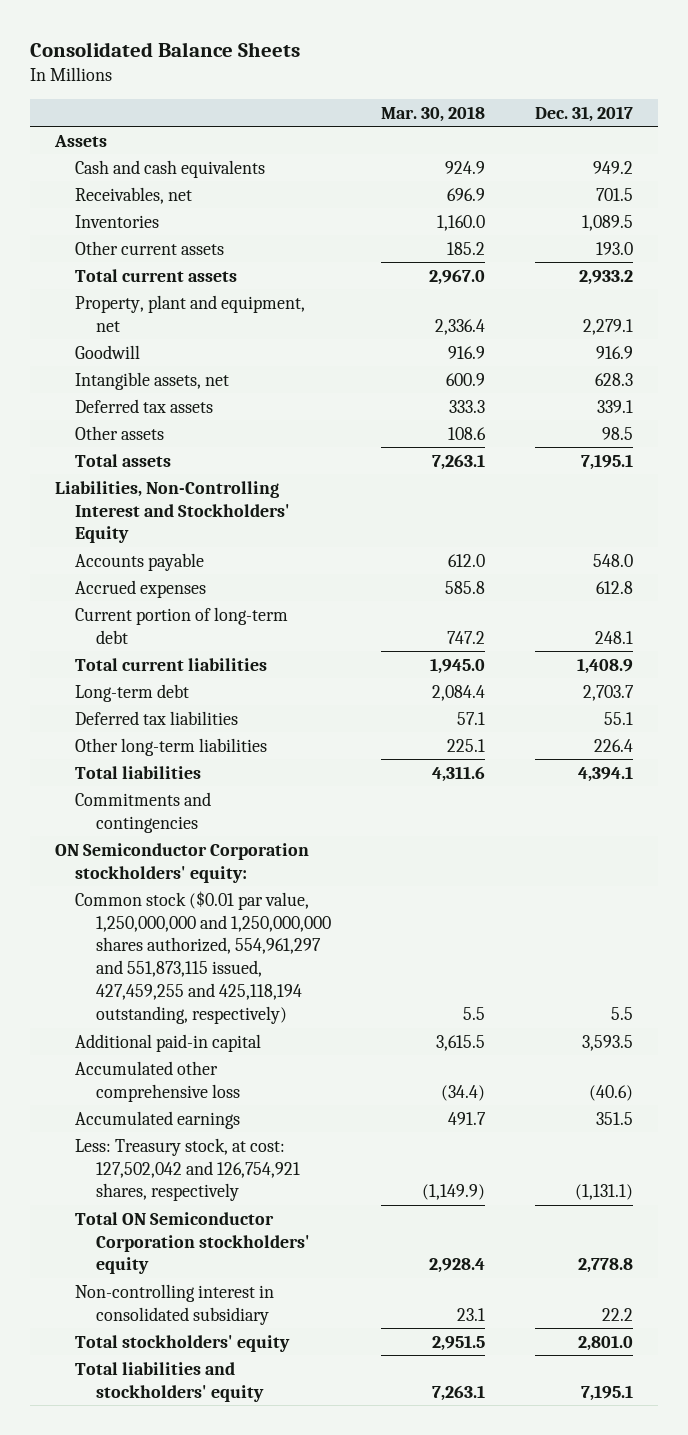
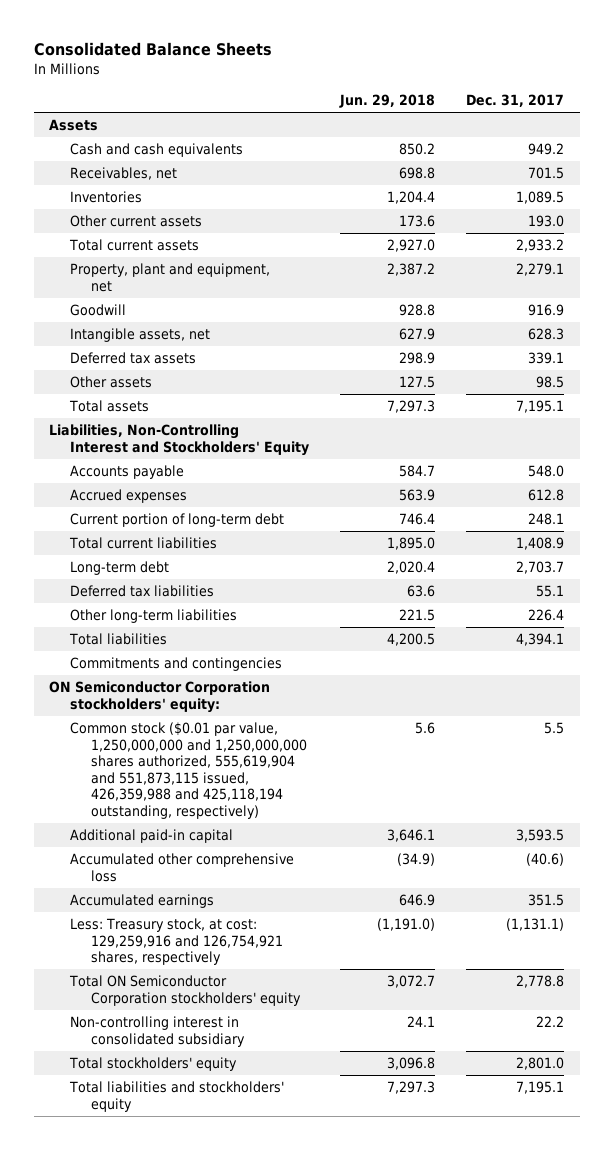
[380,105,485,122] Mar. 30, 2018 -> none
none -> [339,94,436,109] Jun. 29, 2018
[75,890,331,1025] Common stock ($0.01 par value, 1,250,000,000 and 1,250,000,000 shares authorized, 554,961,297 and 551,873,115 issued, 427,459,255 and 425,118,194 outstanding, respectively) -> [69,722,307,819] Common stock ($0.01 par value, 1,250,000,000 and 1,250,000,000 shares authorized, 555,619,904 and 551,873,115 issued, 426,359,988 and 425,118,194 outstanding, respectively)
[75,1137,300,1202] Less: Treasury stock, at cost: 127,502,042 and 126,754,921 shares, respectively -> [69,918,283,966] Less: Treasury stock, at cost: 129,259,916 and 126,754,921 shares, respectively

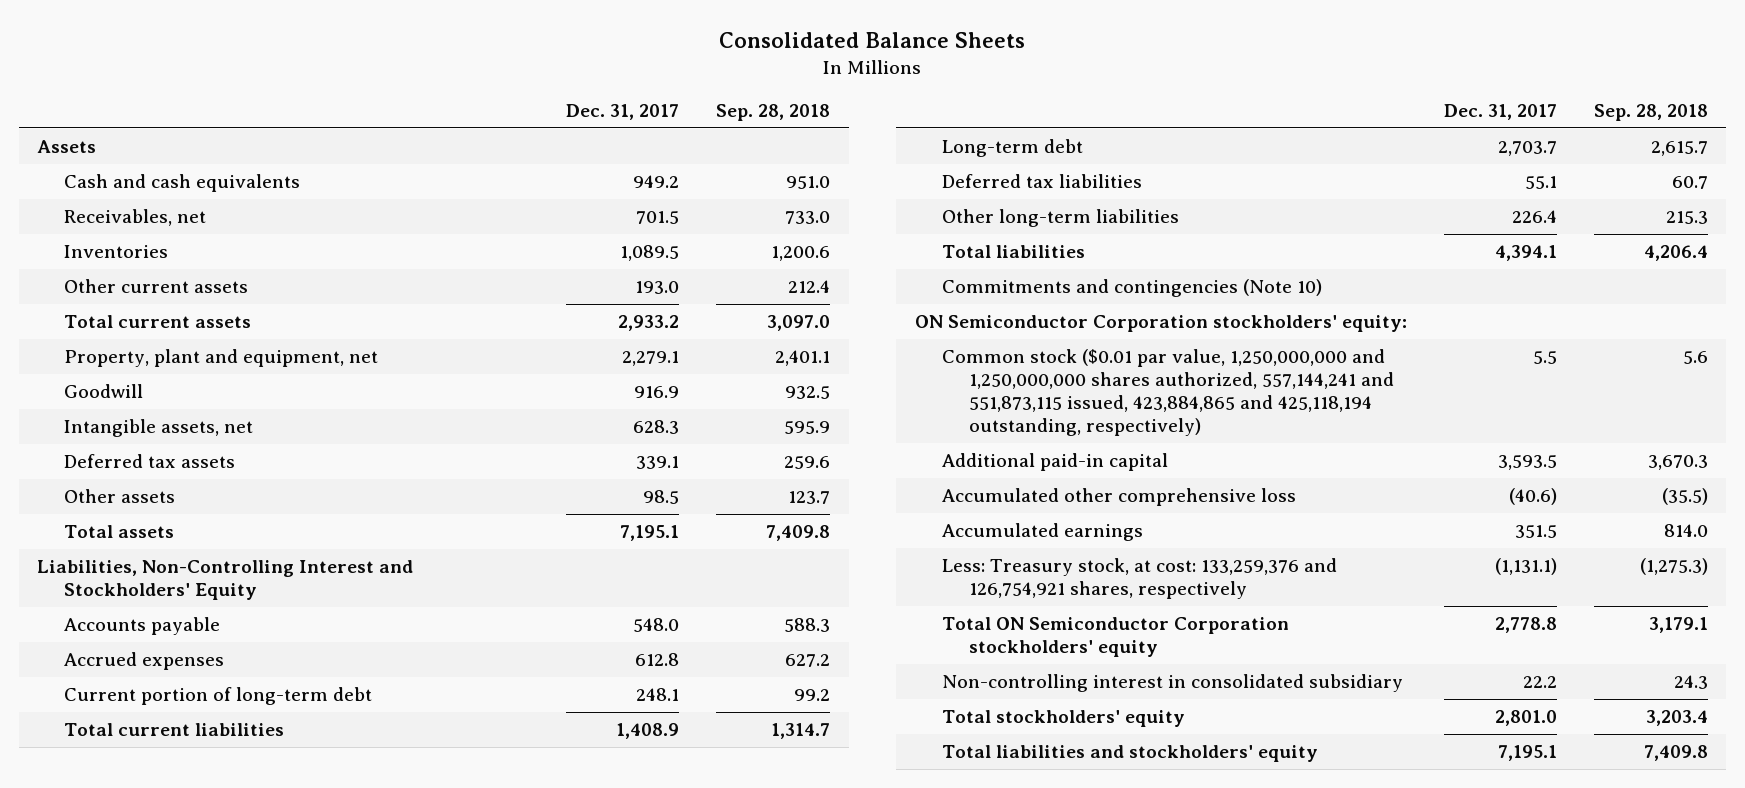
[339,94,436,109] Jun. 29, 2018 -> none
none -> [716,103,831,121] Sep. 28, 2018
[69,657,282,672] Commitments and contingencies -> [941,279,1322,298] Commitments and contingencies (Note 10)
[69,722,307,819] Common stock ($0.01 par value, 1,250,000,000 and 1,250,000,000 shares authorized, 555,619,904 and 551,873,115 issued, 426,359,988 and 425,118,194 outstanding, respectively) -> [941,349,1394,437] Common stock ($0.01 par value, 1,250,000,000 and 1,250,000,000 shares authorized, 557,144,241 and 551,873,115 issued, 423,884,865 and 425,118,194 outstanding, respectively)
[69,918,283,966] Less: Treasury stock, at cost: 129,259,916 and 126,754,921 shares, respectively -> [941,558,1337,600] Less: Treasury stock, at cost: 133,259,376 and 126,754,921 shares, respectively

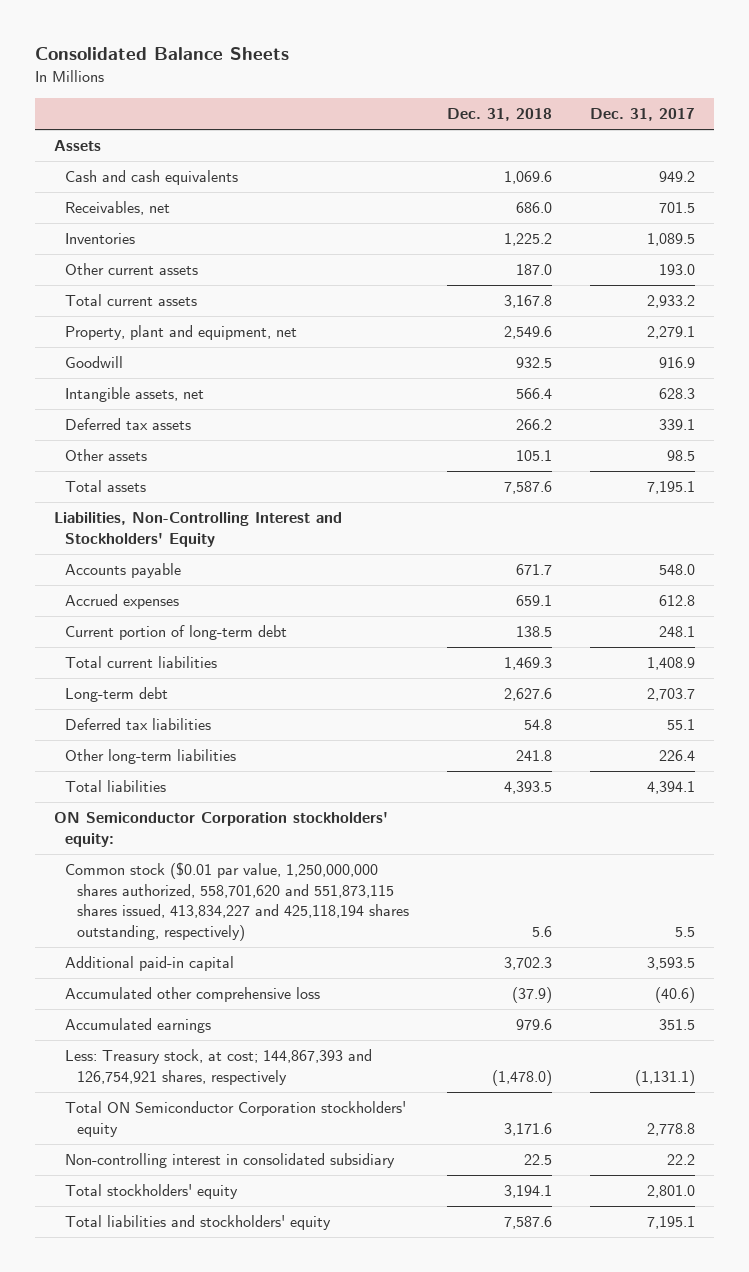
[716,103,831,121] Sep. 28, 2018 -> none
none -> [447,108,553,122] Dec. 31, 2018
[941,279,1322,298] Commitments and contingencies (Note 10) -> none
[941,349,1394,437] Common stock ($0.01 par value, 1,250,000,000 and 1,250,000,000 shares authorized, 557,144,241 and 551,873,115 issued, 423,884,865 and 425,118,194 outstanding, respectively) -> [65,862,410,941] Common stock ($0.01 par value, 1,250,000,000 shares authorized, 558,701,620 and 551,873,115 shares issued, 413,834,227 and 425,118,194 shares outstanding, respectively)
[941,558,1337,600] Less: Treasury stock, at cost: 133,259,376 and 126,754,921 shares, respectively -> [65,1049,373,1085] Less: Treasury stock, at cost; 144,867,393 and 126,754,921 shares, respectively

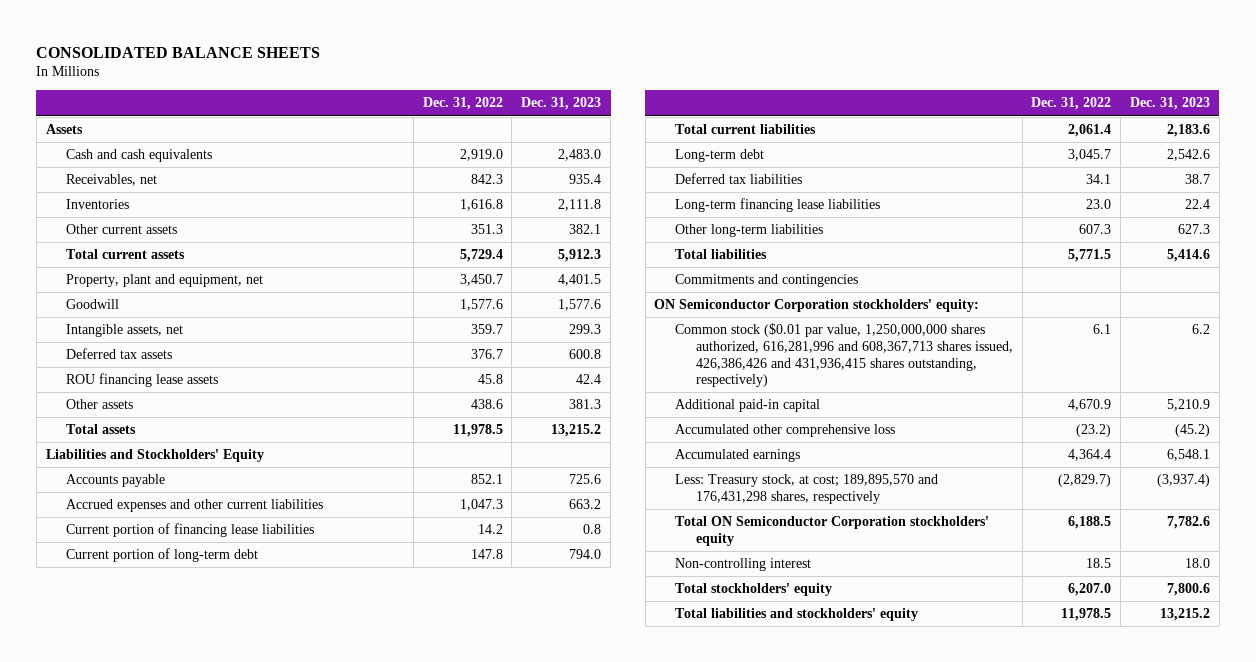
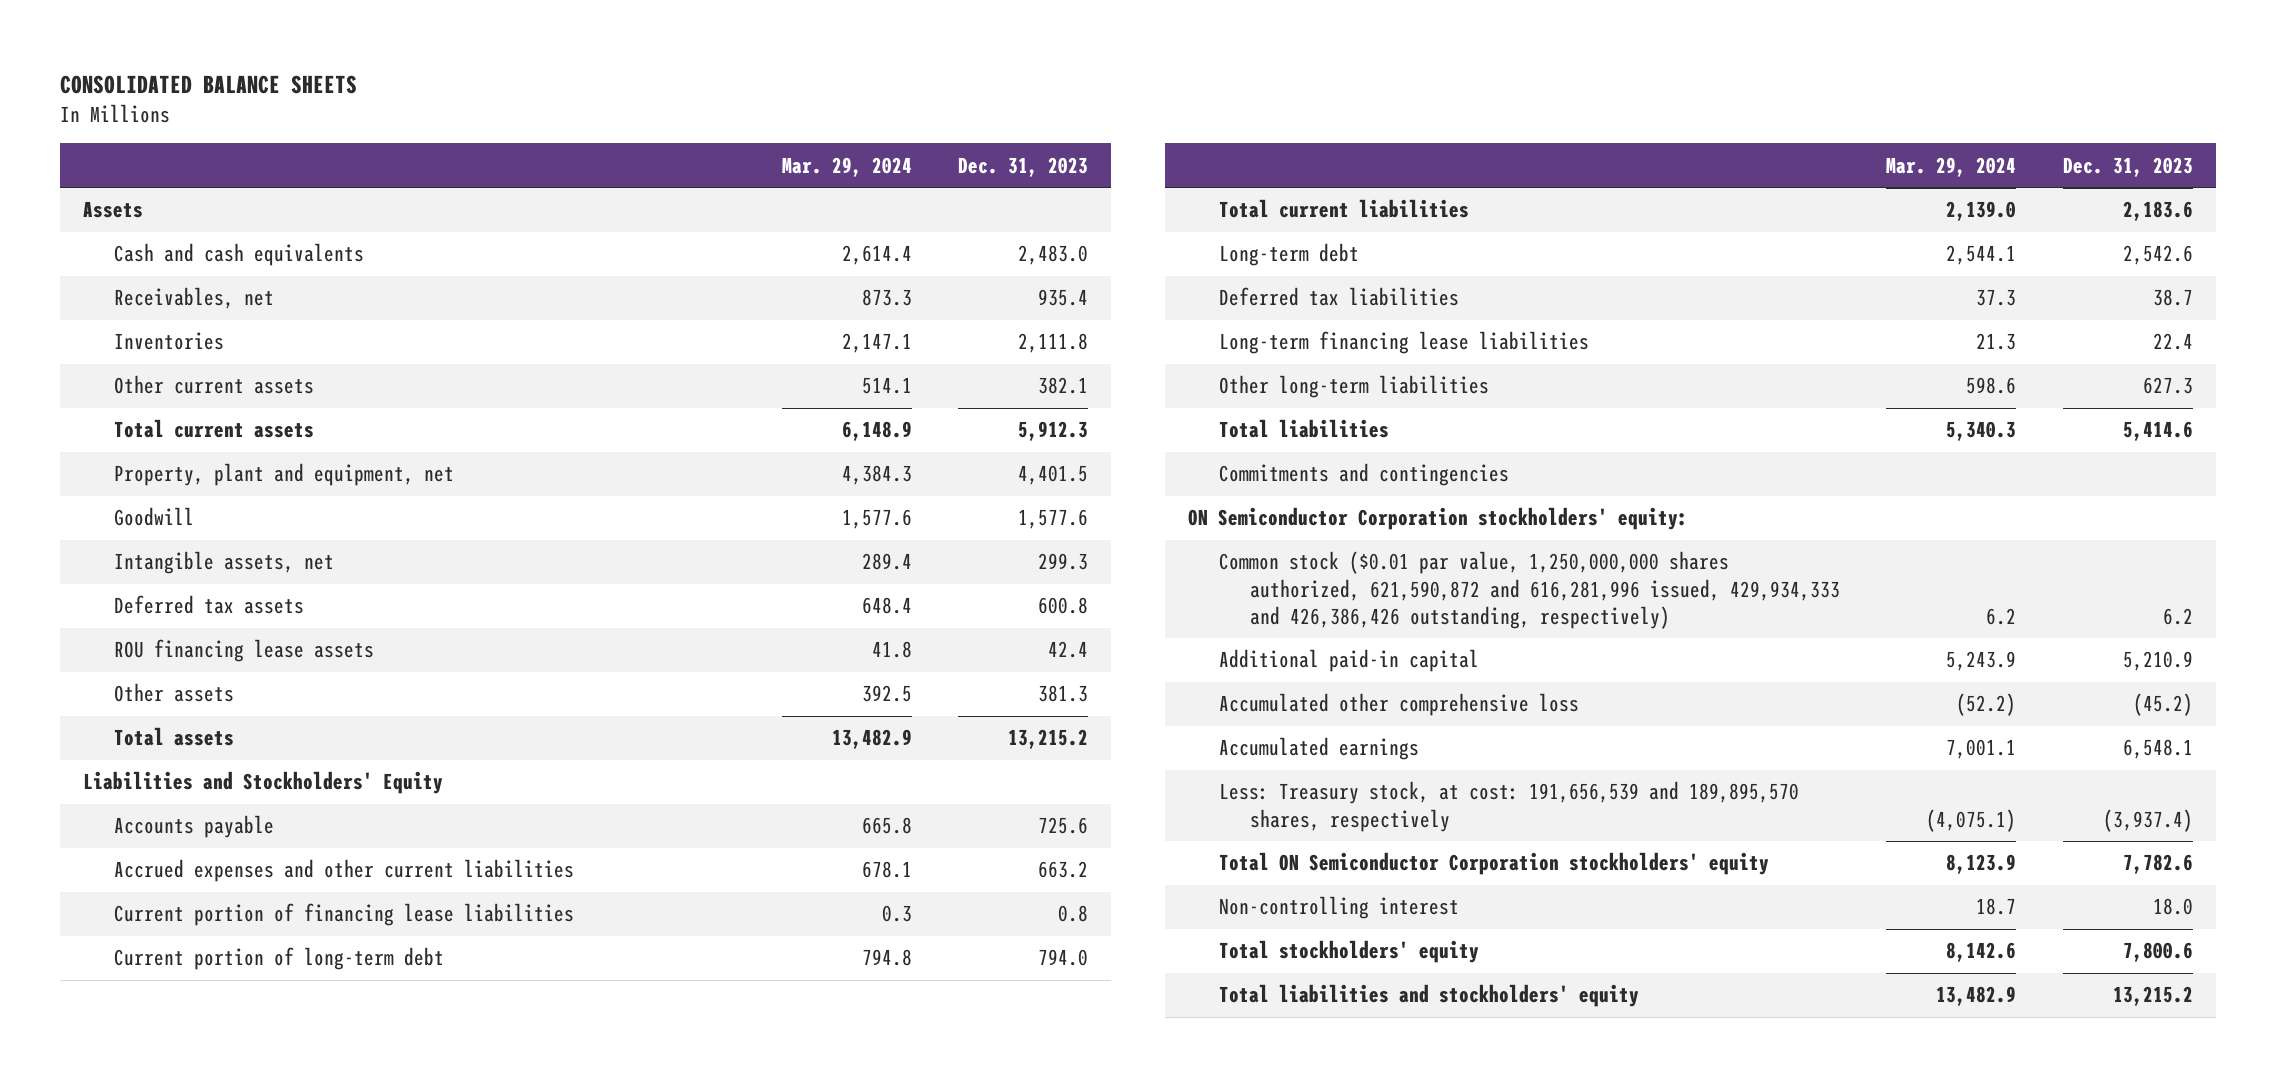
[422,97,503,111] Dec. 31, 2022 -> none
none -> [781,156,912,177] Mar. 29, 2024
[675,323,1013,388] Common stock ($0.01 par value, 1,250,000,000 shares authorized, 616,281,996 and 608,367,713 shares issued, 426,386,426 and 431,936,415 shares outstanding, respectively) -> [1218,551,1840,629] Common stock ($0.01 par value, 1,250,000,000 shares authorized, 621,590,872 and 616,281,996 issued, 429,934,333 and 426,386,426 outstanding, respectively)
[675,474,939,504] Less: Treasury stock, at cost; 189,895,570 and 176,431,298 shares, respectively -> [1218,781,1799,832] Less: Treasury stock, at cost: 191,656,539 and 189,895,570 shares, respectively

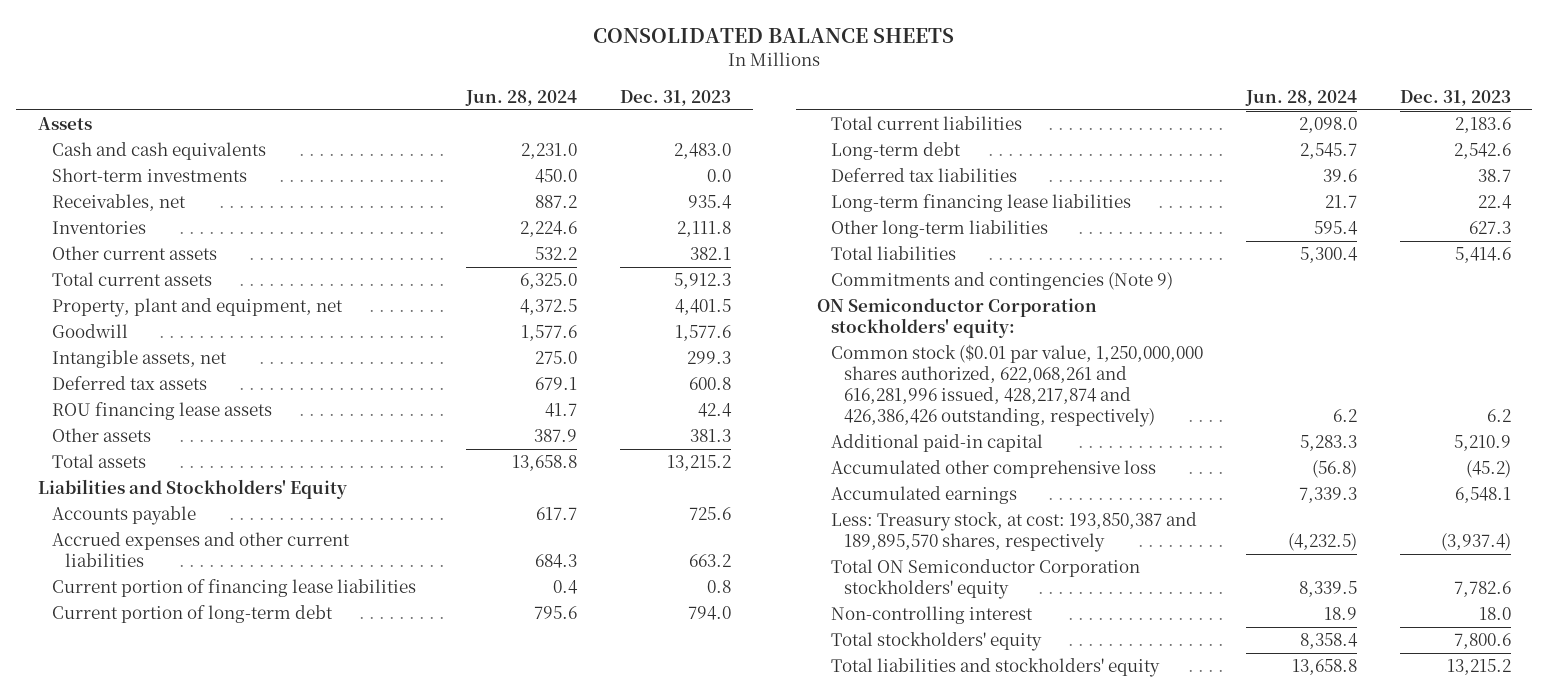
[781,156,912,177] Mar. 29, 2024 -> none
none -> [465,89,578,106] Jun. 28, 2024
none -> [51,168,247,183] Short-term investments
[1218,463,1509,487] Commitments and contingencies -> [830,272,1173,291] Commitments and contingencies (Note 9)
[1218,551,1840,629] Common stock ($0.01 par value, 1,250,000,000 shares authorized, 621,590,872 and 616,281,996 issued, 429,934,333 and 426,386,426 outstanding, respectively) -> [830,344,1203,428] Common stock ($0.01 par value, 1,250,000,000 shares authorized, 622,068,261 and 616,281,996 issued, 428,217,874 and 426,386,426 outstanding, respectively)
[1218,781,1799,832] Less: Treasury stock, at cost: 191,656,539 and 189,895,570 shares, respectively -> [830,512,1197,553] Less: Treasury stock, at cost: 193,850,387 and 189,895,570 shares, respectively

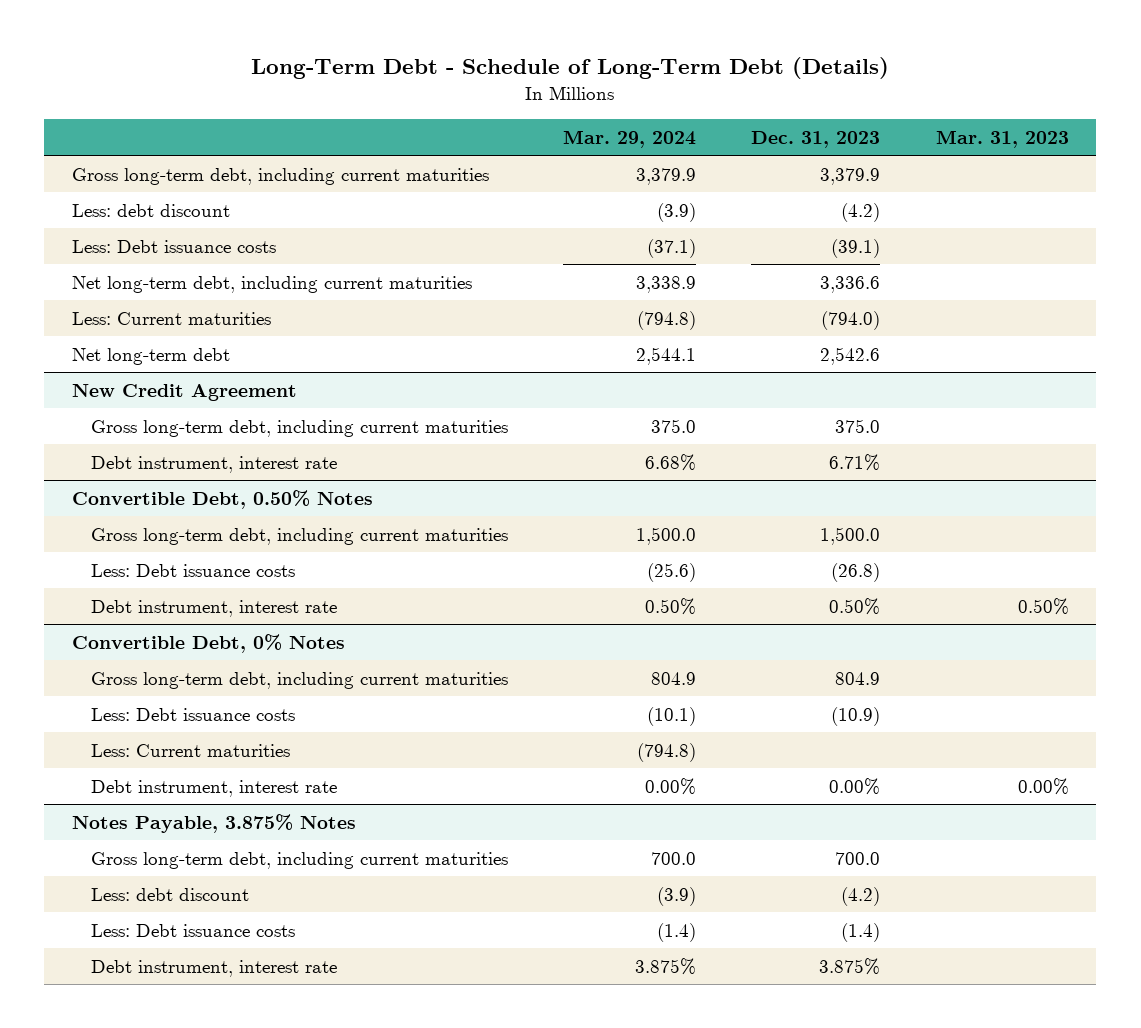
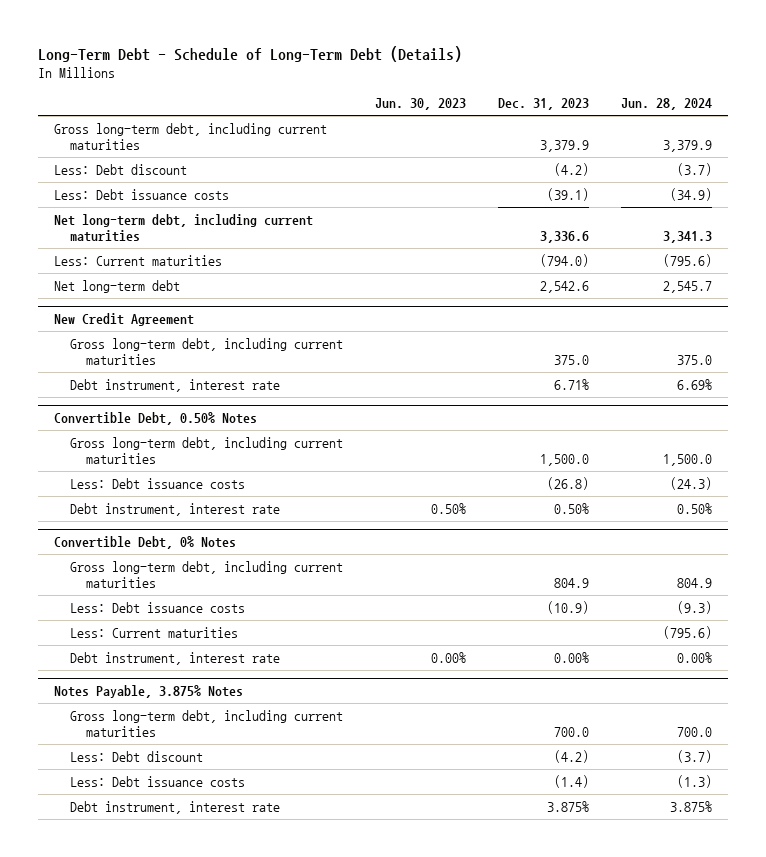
[563,129,697,148] Mar. 29, 2024 -> none
[935,129,1069,148] Mar. 31, 2023 -> none
none -> [375,97,467,110] Jun. 30, 2023
none -> [621,97,713,110] Jun. 28, 2024
[72,203,231,217] Less: debt discount -> [53,163,187,175] Less: Debt discount
[90,887,249,901] Less: debt discount -> [70,750,204,762] Less: Debt discount

